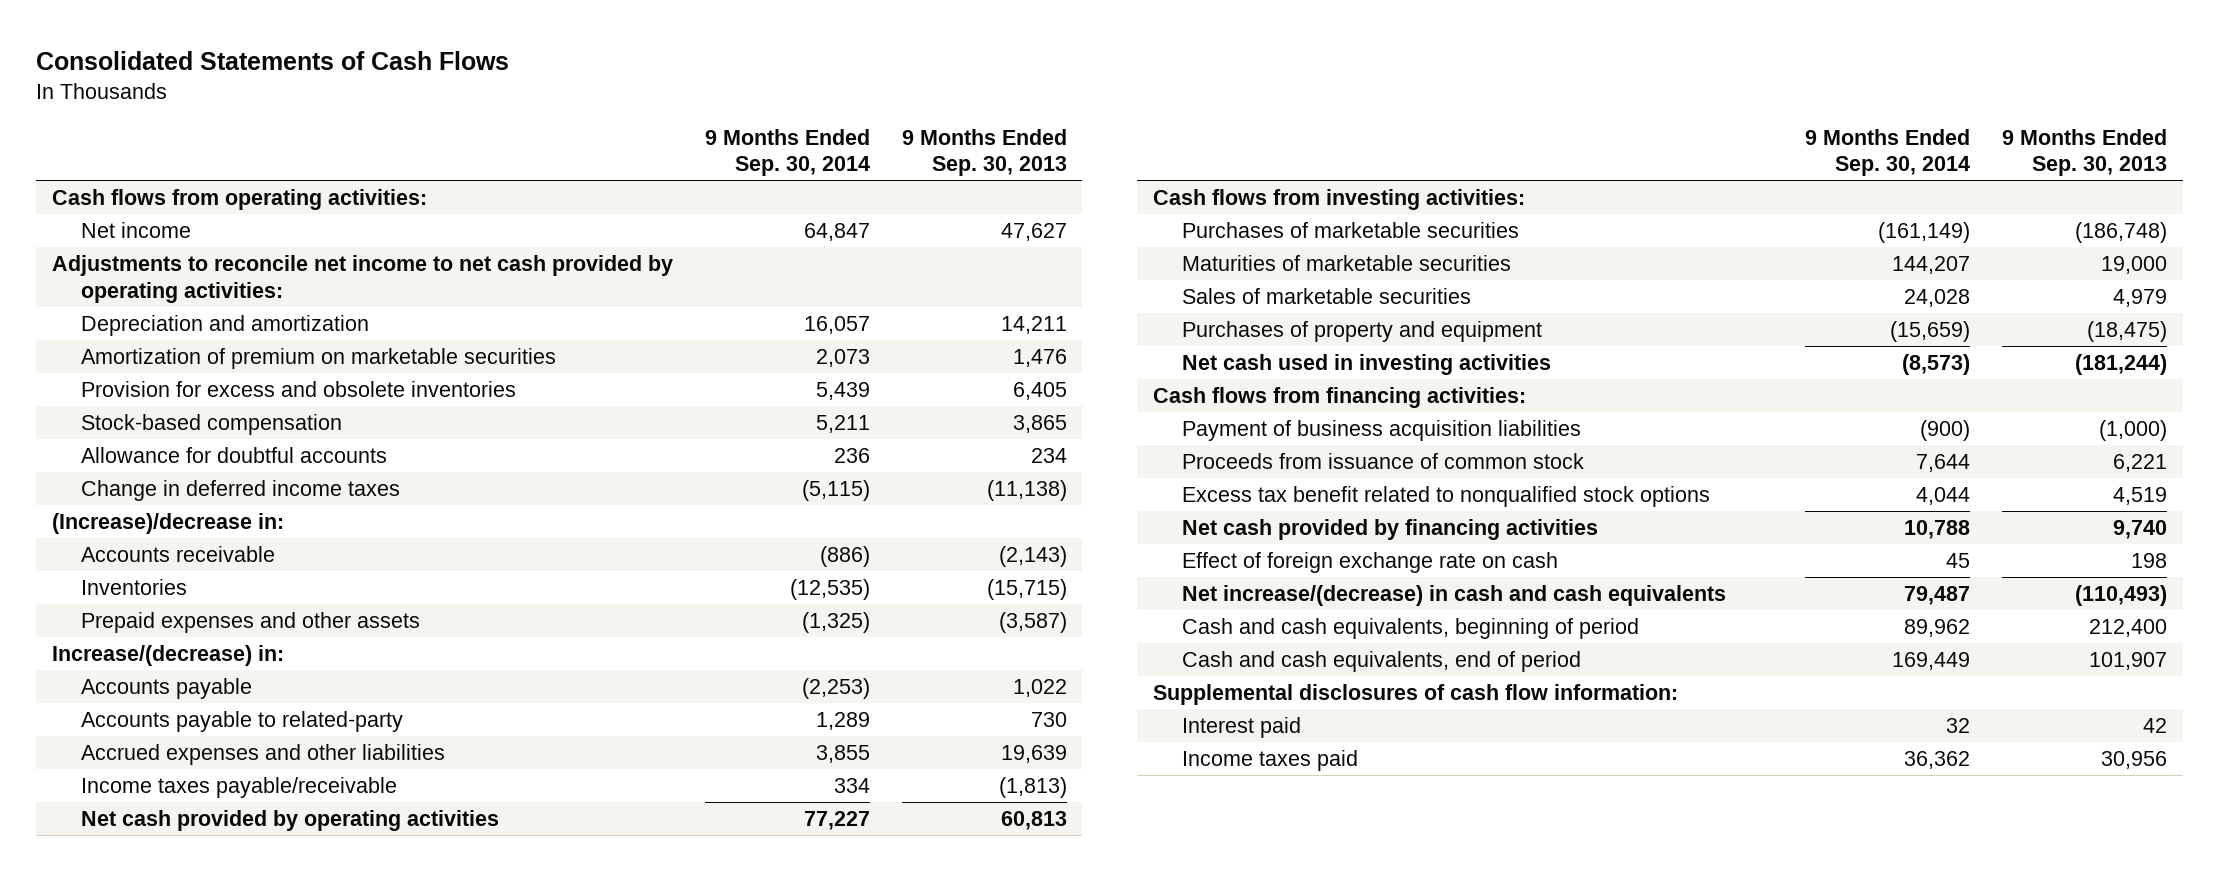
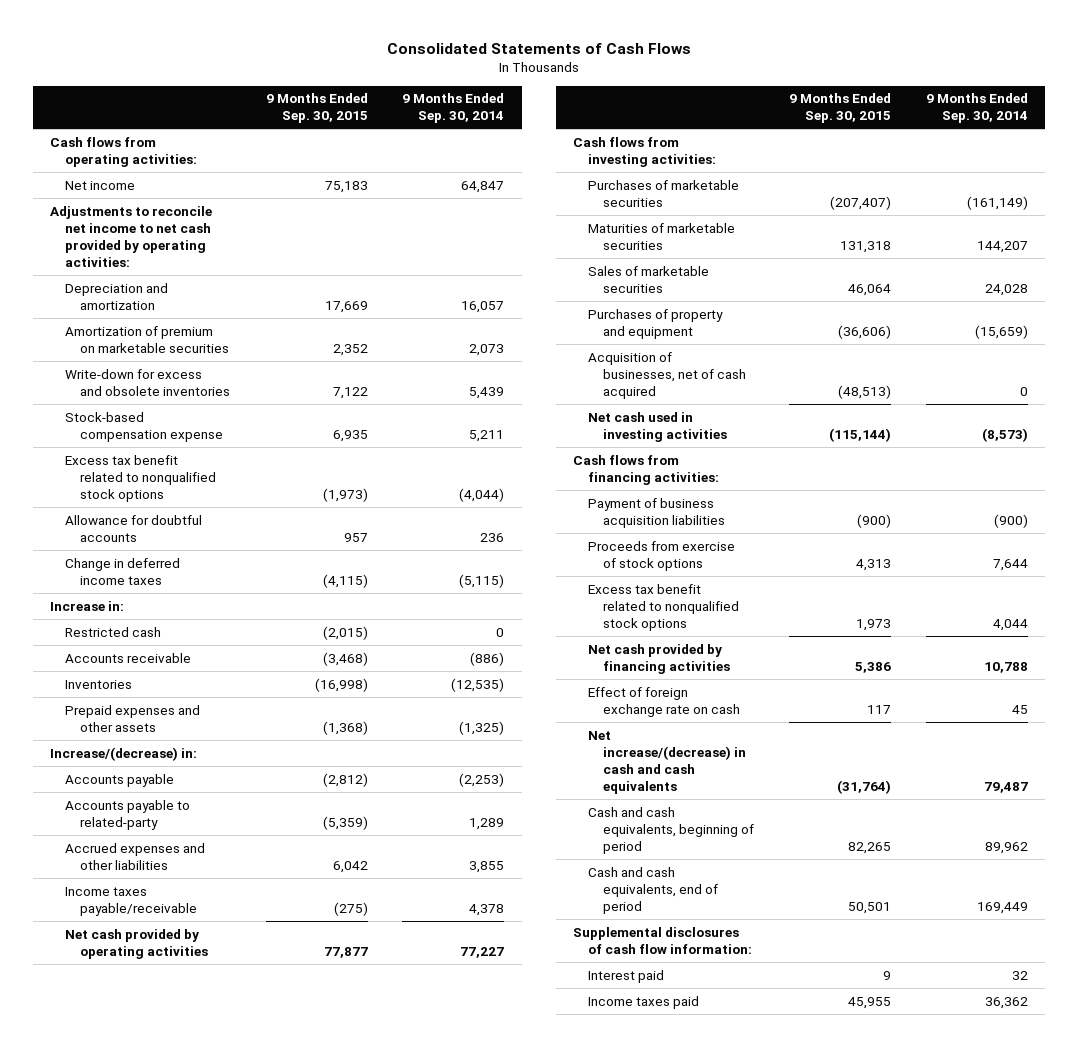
[901,128,1067,177] 9 Months Ended Sep. 30, 2013 -> none
none -> [265,93,368,124] 9 Months Ended Sep. 30, 2015
[81,381,517,398] Provision for excess and obsolete inventories -> [64,368,231,396] Write-down for excess and obsolete inventories
[81,414,343,436] Stock-based compensation -> [64,411,224,442] Stock-based compensation expense
none -> [64,454,217,502] Excess tax benefit related to nonqualified stock options
[51,513,284,535] (Increase)/decrease in: -> [49,600,124,611] Increase in:
none -> [64,626,161,637] Restricted cash
[833,778,870,794] 334 -> [469,903,505,916] 4,378
none -> [588,351,747,399] Acquisition of businesses, net of cash acquired
[1182,453,1585,470] Proceeds from issuance of common stock -> [588,540,736,571] Proceeds from exercise of stock options

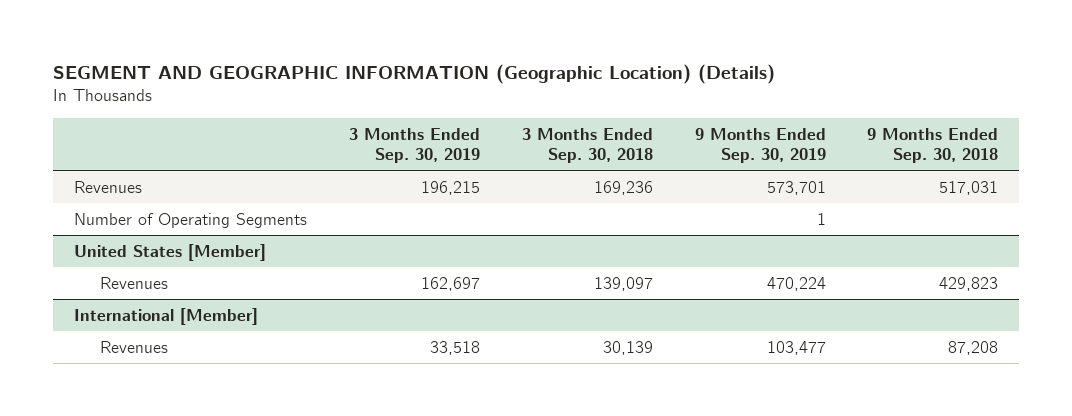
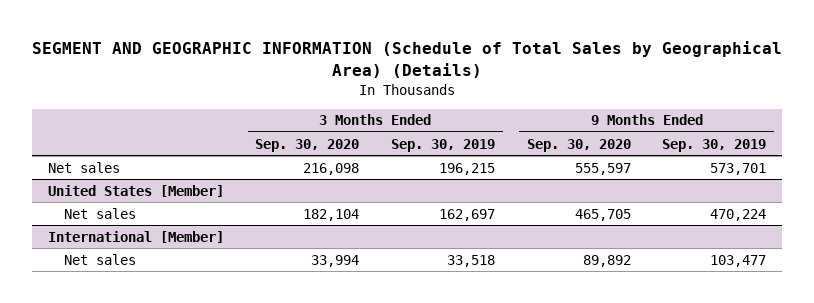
[53,63,776,84] SEGMENT AND GEOGRAPHIC INFORMATION (Geographic Location) (Details) -> [32,40,783,78] SEGMENT AND GEOGRAPHIC INFORMATION (Schedule of Total Sales by Geographical Area) (Details)
[521,127,653,164] 3 Months Ended Sep. 30, 2018 -> none
[867,127,999,164] 9 Months Ended Sep. 30, 2018 -> none
none -> [255,138,360,152] Sep. 30, 2020
none -> [526,138,631,152] Sep. 30, 2020
[74,212,308,228] Number of Operating Segments -> none
[74,180,143,193] Revenues -> [47,161,120,173] Net sales
[100,276,169,289] Revenues -> [64,207,137,219] Net sales
[100,340,169,353] Revenues -> [64,253,137,265] Net sales

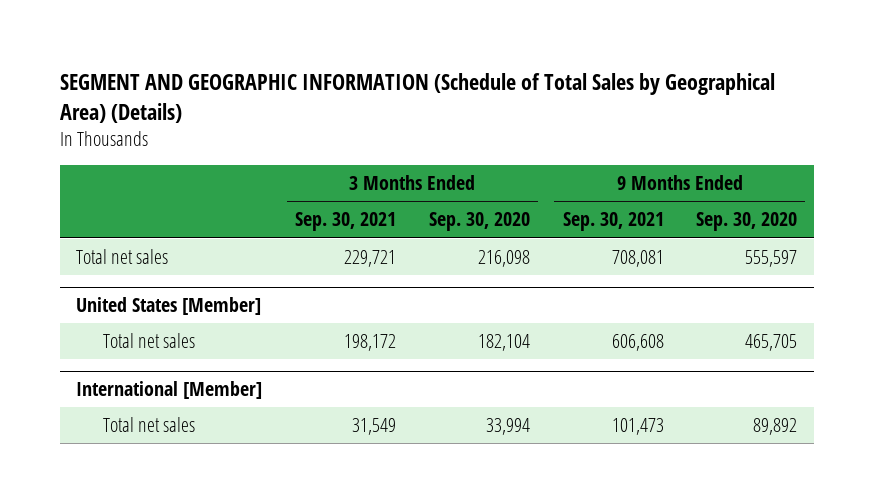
[391,138,496,152] Sep. 30, 2019 -> none
[662,138,767,152] Sep. 30, 2019 -> none
none -> [295,212,397,232] Sep. 30, 2021
none -> [562,212,664,232] Sep. 30, 2021
[47,161,120,173] Net sales -> [76,248,169,264] Total net sales
[64,207,137,219] Net sales -> [102,332,195,348] Total net sales
[64,253,137,265] Net sales -> [102,416,195,432] Total net sales

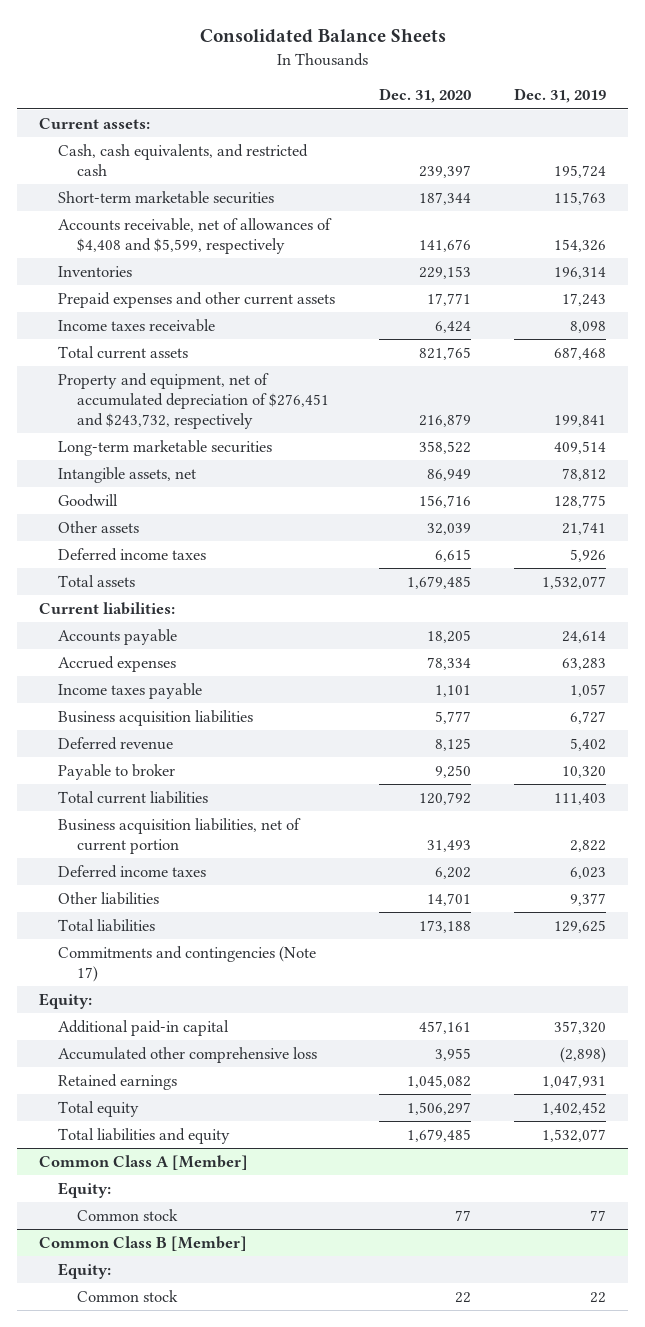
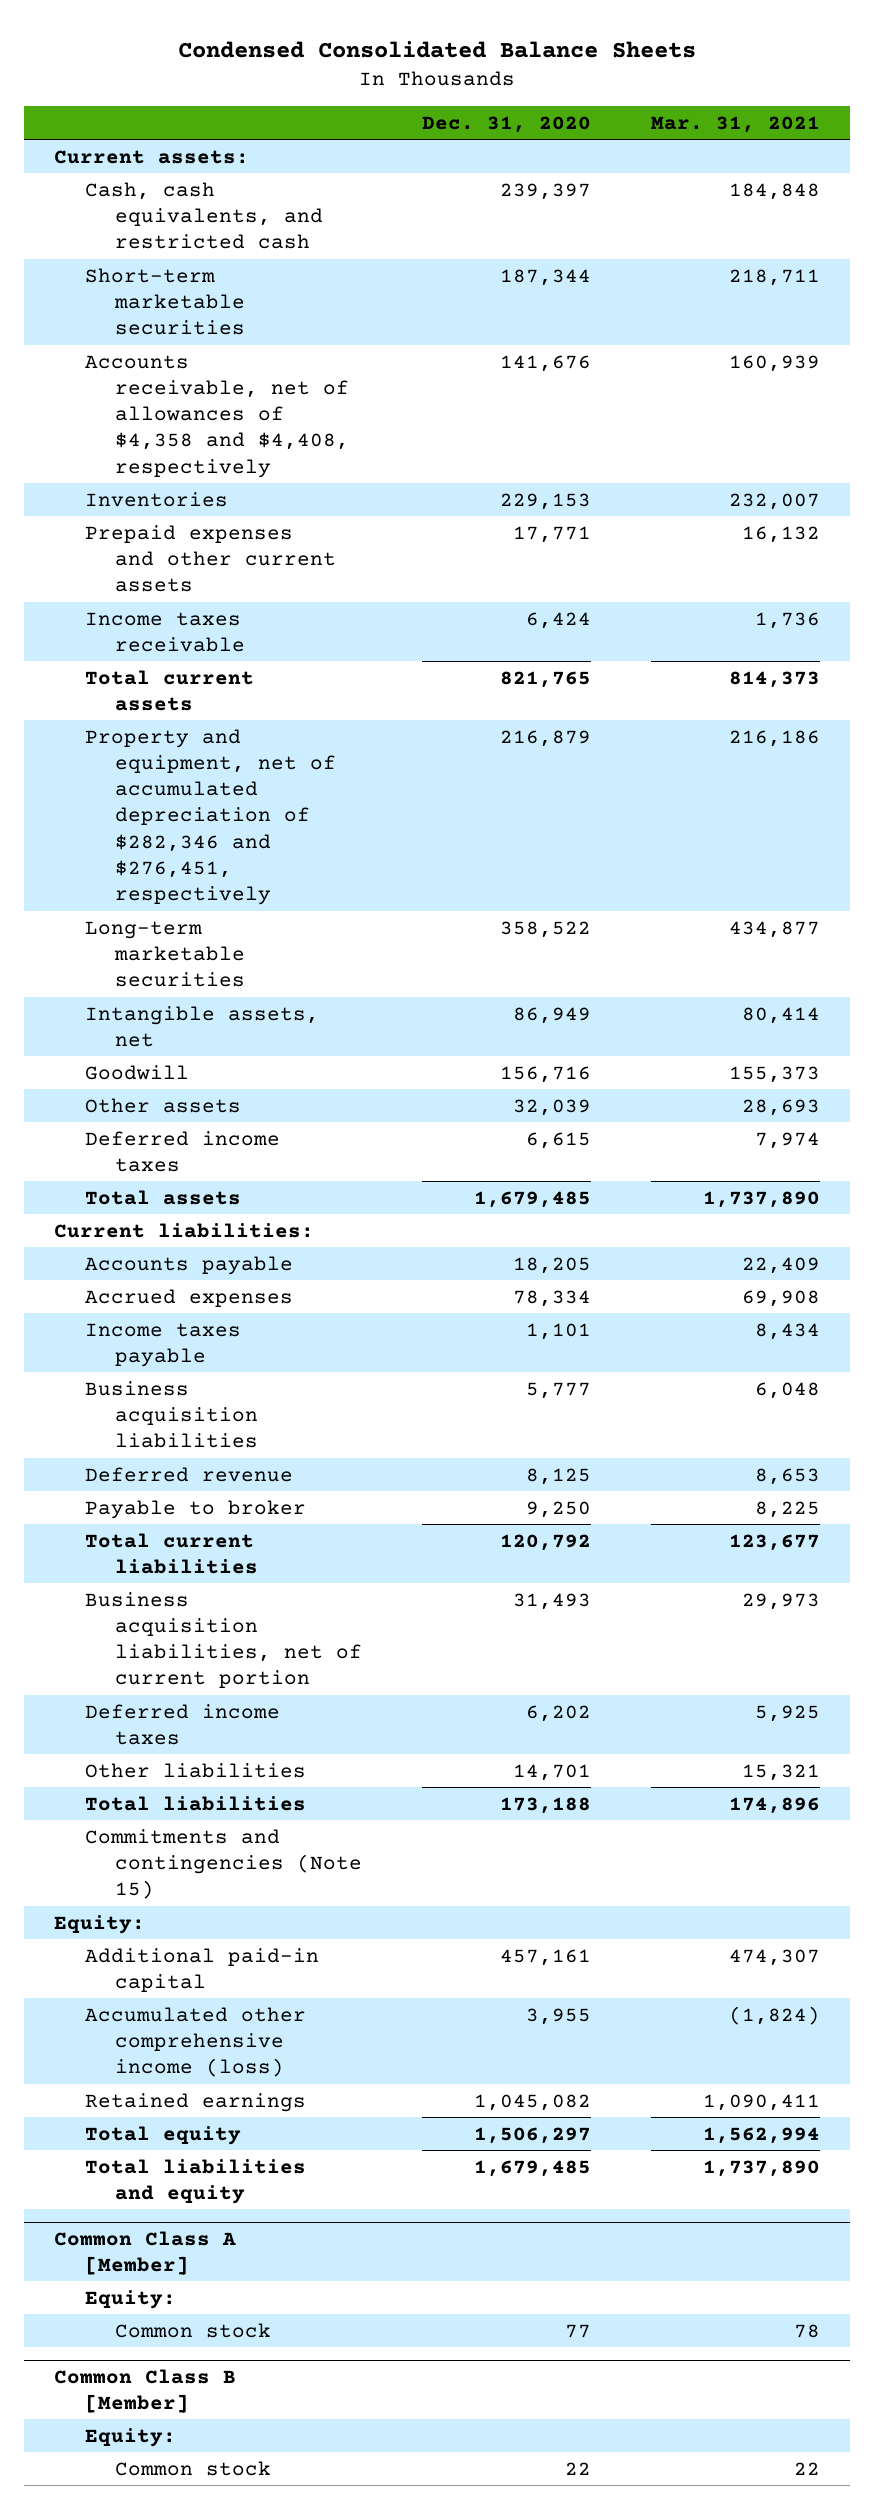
[199,29,446,44] Consolidated Balance Sheets -> [178,40,697,58] Condensed Consolidated Balance Sheets
[514,88,607,104] Dec. 31, 2019 -> none
none -> [651,115,821,133] Mar. 31, 2021
[57,218,332,254] Accounts receivable, net of allowances of $4,408 and $5,599, respectively -> [84,354,350,478] Accounts receivable, net of allowances of $4,358 and $4,408, respectively
[57,373,330,429] Property and equipment, net of accumulated depreciation of $276,451 and $243,732, respectively -> [84,728,337,906] Property and equipment, net of accumulated depreciation of $282,346 and $276,451, respectively
[57,946,316,982] Commitments and contingencies (Note 17) -> [84,1828,363,1900] Commitments and contingencies (Note 15)
[57,1047,317,1064] Accumulated other comprehensive loss -> [84,2006,306,2078] Accumulated other comprehensive income (loss)

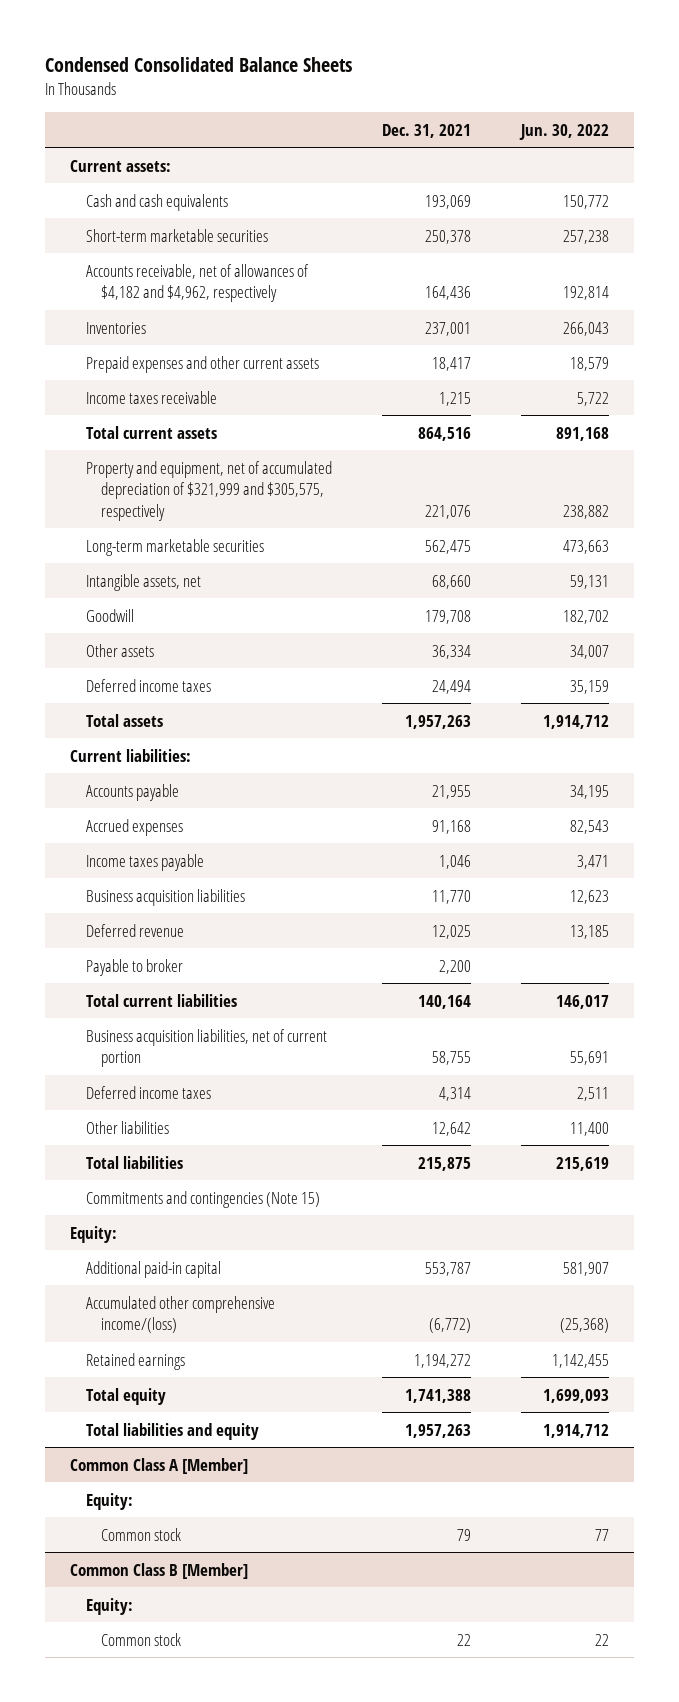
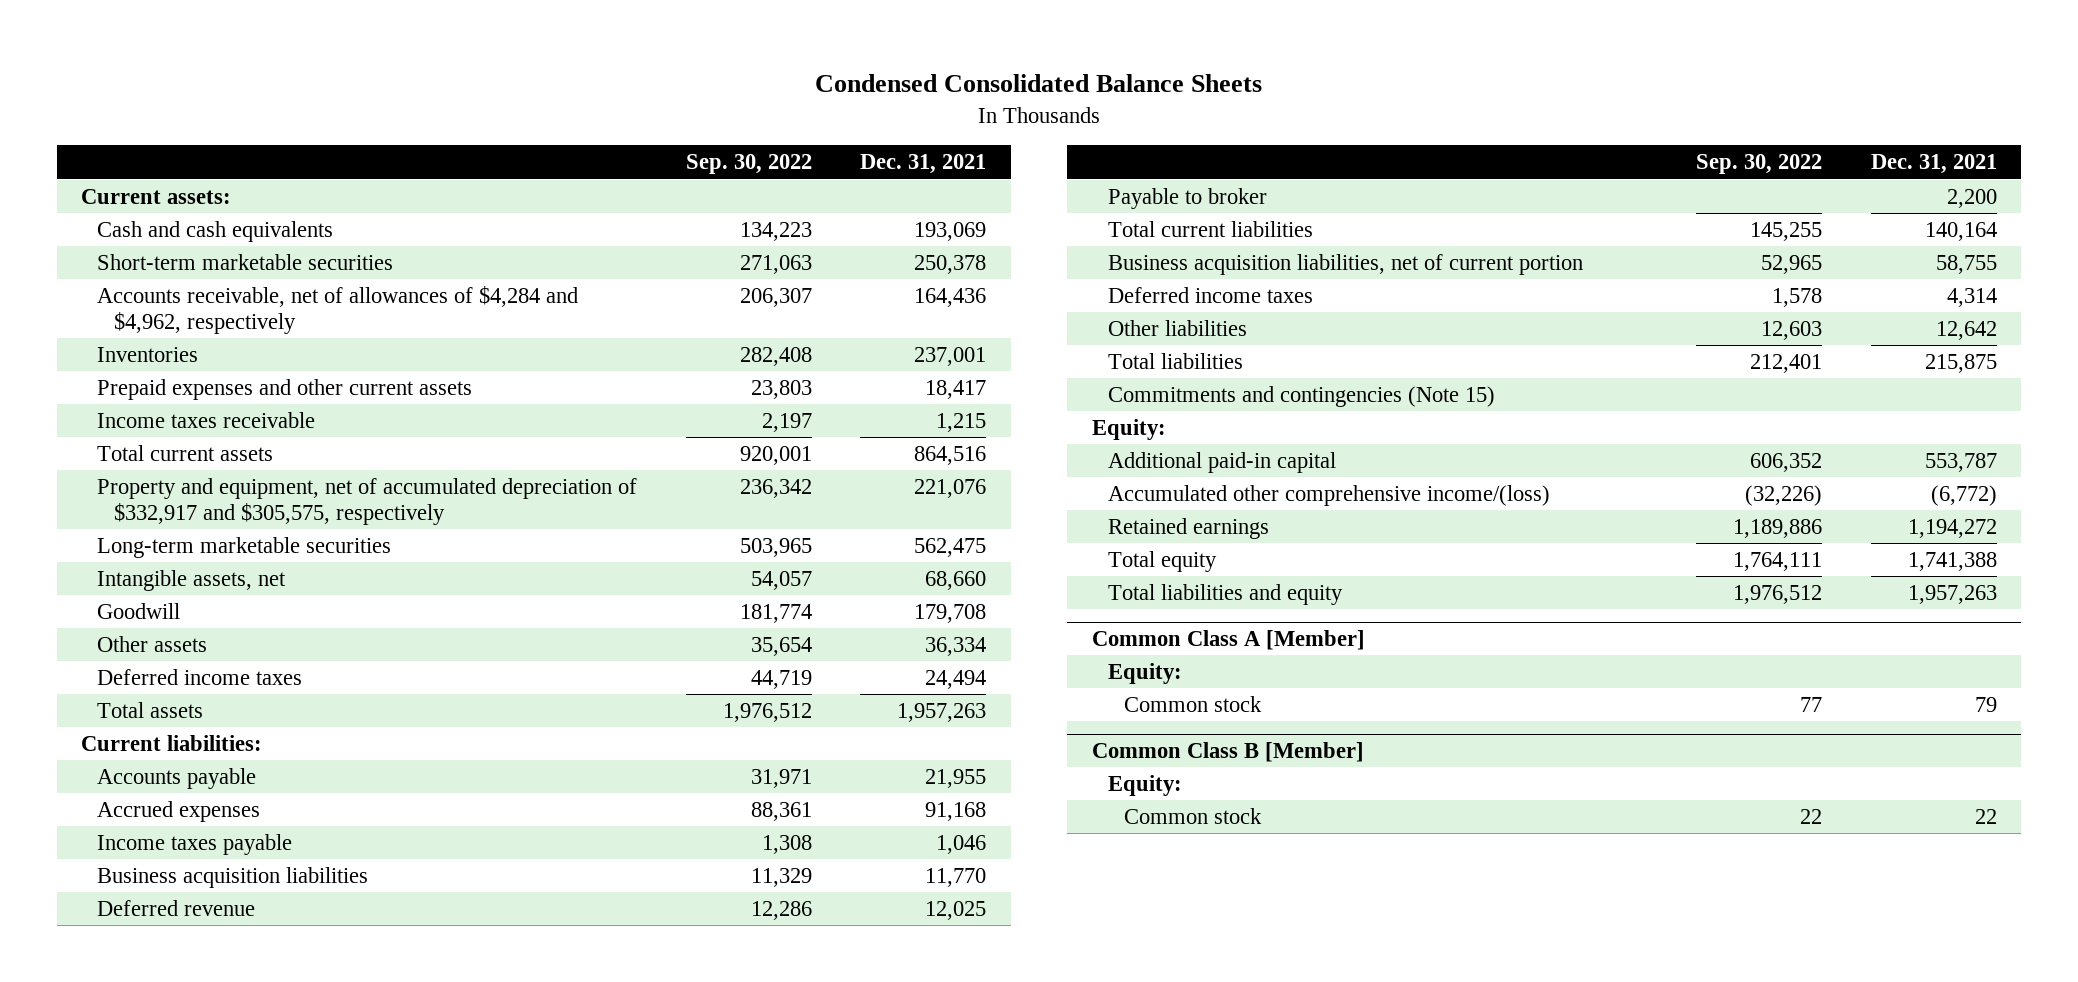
[518,123,609,140] Jun. 30, 2022 -> none
none -> [685,154,812,175] Sep. 30, 2022
[85,263,309,303] Accounts receivable, net of allowances of $4,182 and $4,962, respectively -> [97,285,579,335] Accounts receivable, net of allowances of $4,284 and $4,962, respectively
[85,460,332,521] Property and equipment, net of accumulated depreciation of $321,999 and $305,575, respectively -> [97,477,638,526] Property and equipment, net of accumulated depreciation of $332,917 and $305,575, respectively

